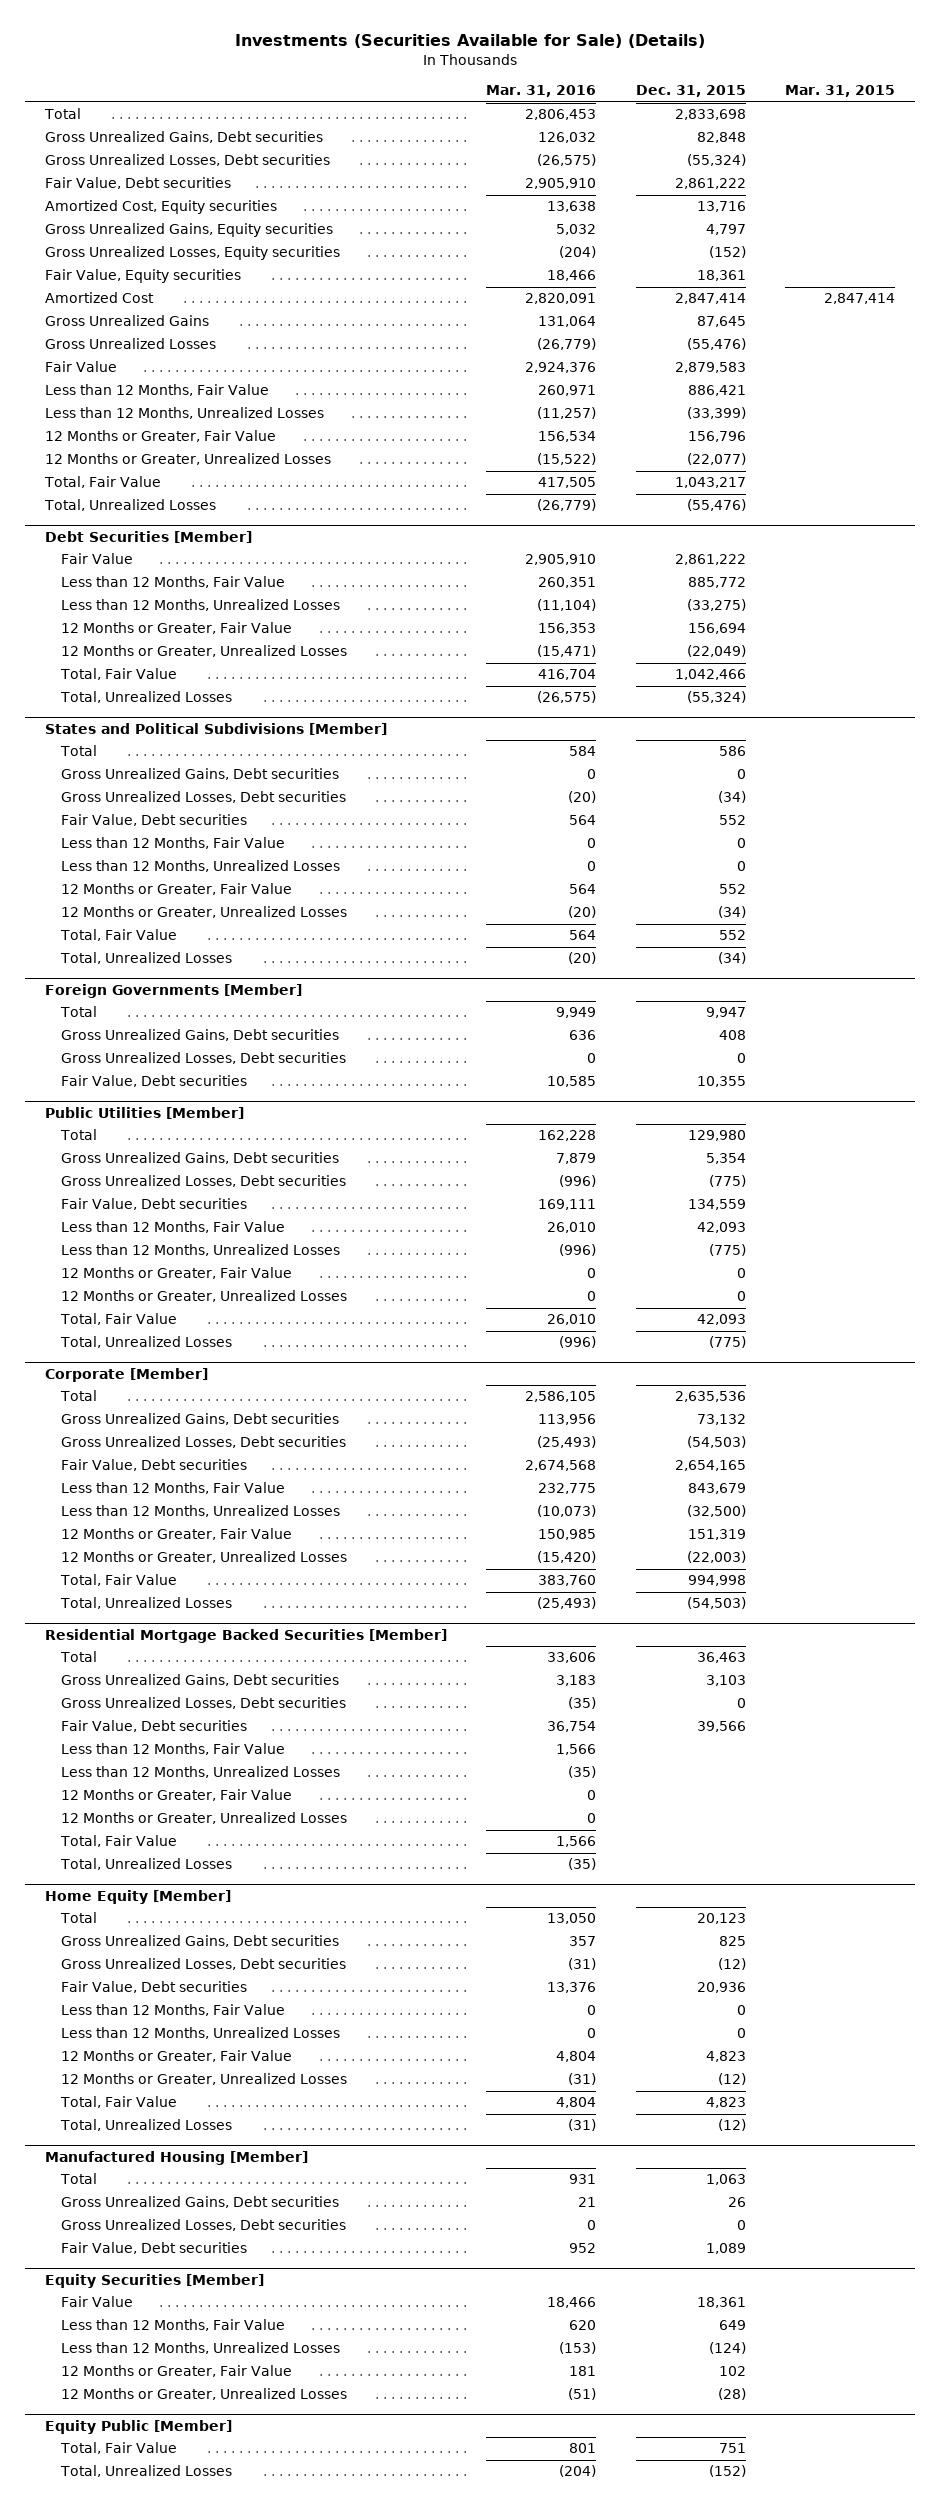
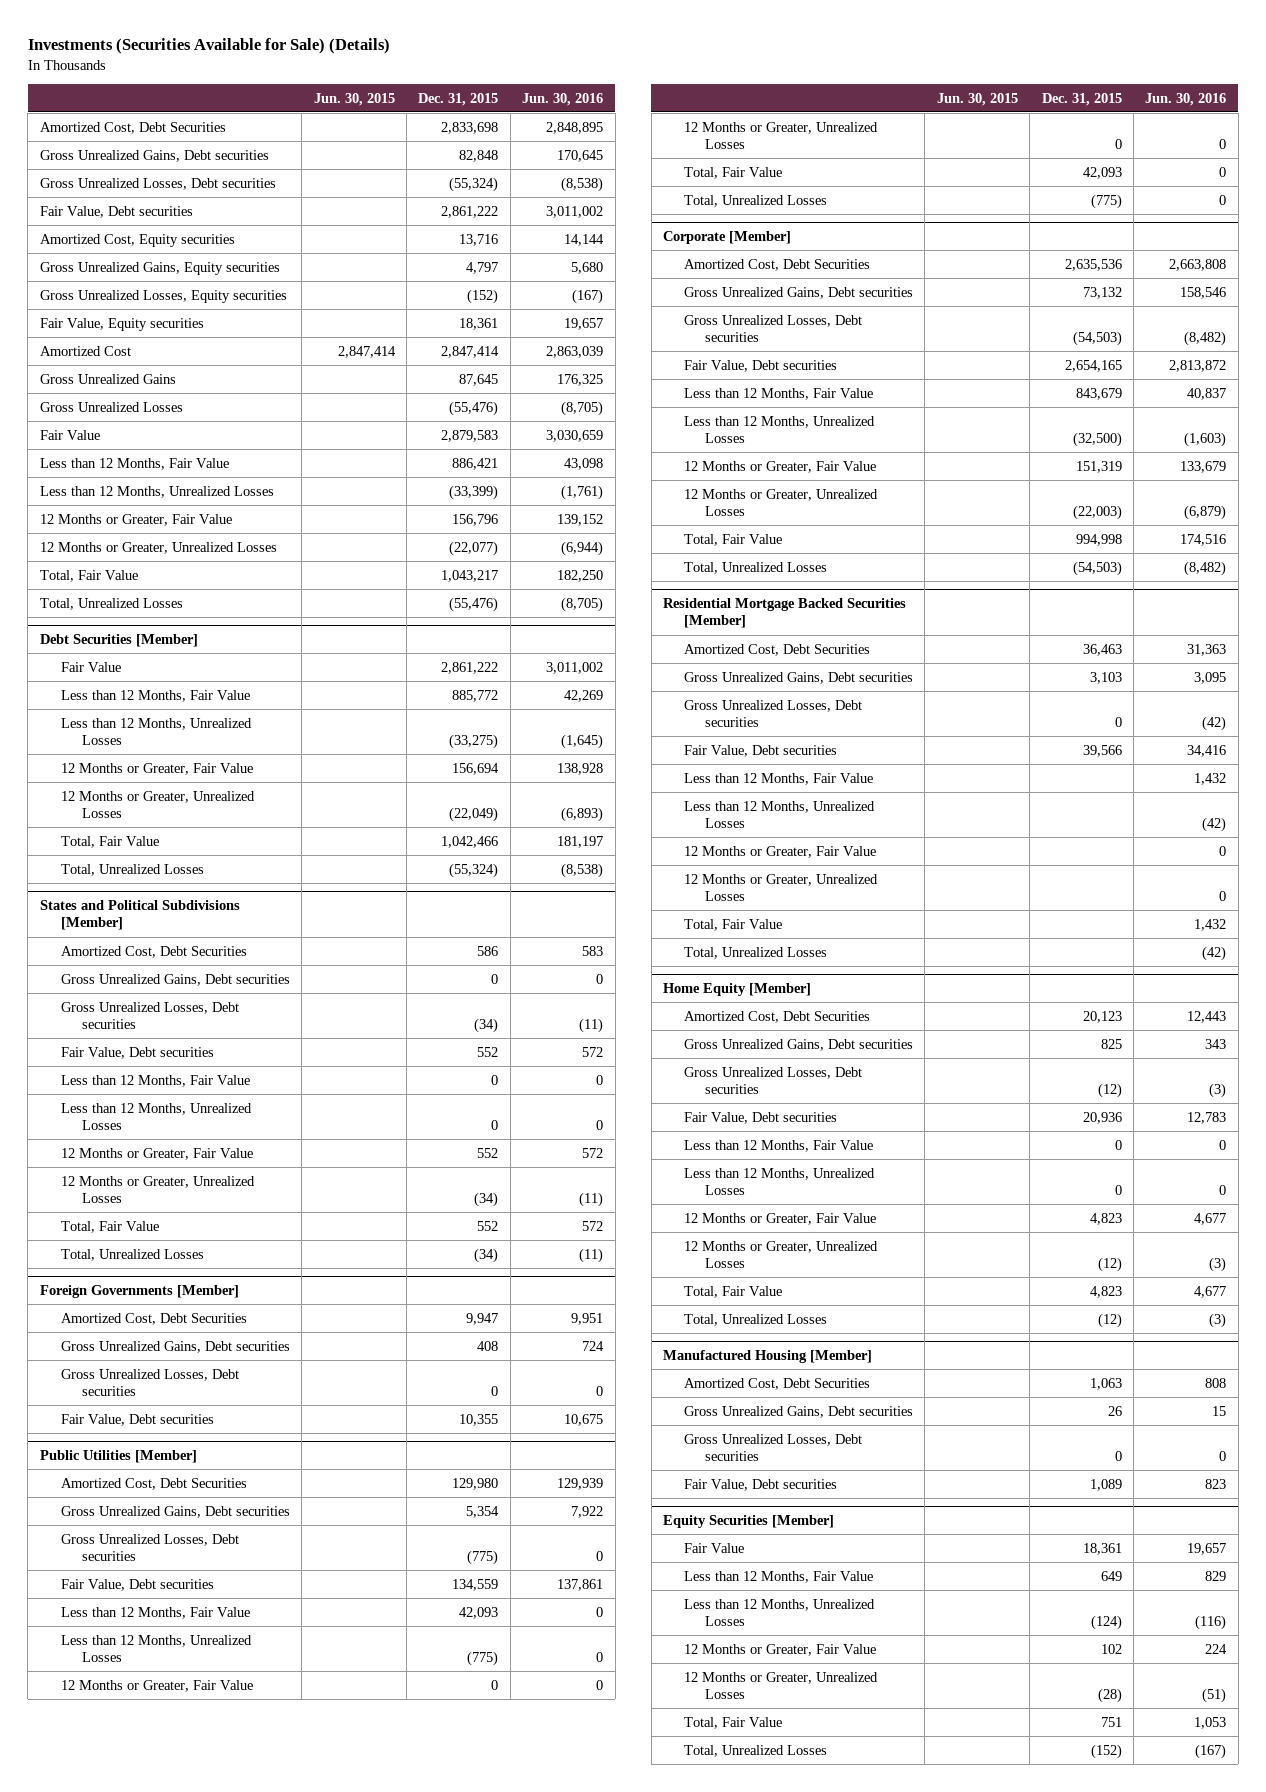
[486,85,597,98] Mar. 31, 2016 -> none
[785,85,896,98] Mar. 31, 2015 -> none
none -> [313,92,395,106] Jun. 30, 2015
none -> [522,92,604,106] Jun. 30, 2016
[43,108,81,120] Total -> [39,121,226,134] Amortized Cost, Debt Securities
[59,745,97,757] Total -> [60,945,247,958] Amortized Cost, Debt Securities
[59,1006,97,1018] Total -> [60,1312,247,1325] Amortized Cost, Debt Securities
[59,1129,97,1141] Total -> [60,1477,247,1490] Amortized Cost, Debt Securities
[59,1390,97,1402] Total -> [683,258,870,271] Amortized Cost, Debt Securities
[59,1651,97,1663] Total -> [683,643,870,656] Amortized Cost, Debt Securities
[59,1912,97,1924] Total -> [683,1010,870,1023] Amortized Cost, Debt Securities
[59,2173,97,2185] Total -> [683,1377,870,1390] Amortized Cost, Debt Securities
[44,2420,232,2435] Equity Public [Member] -> none

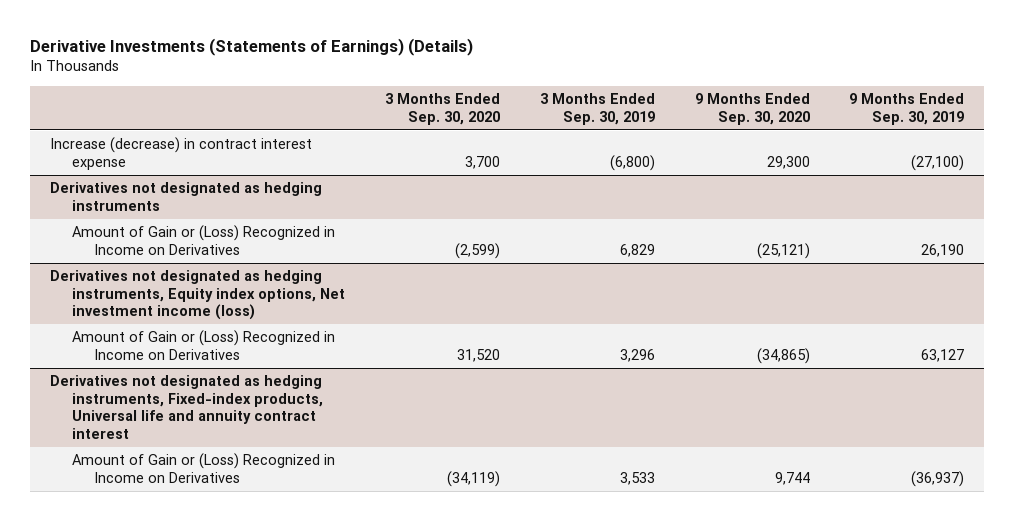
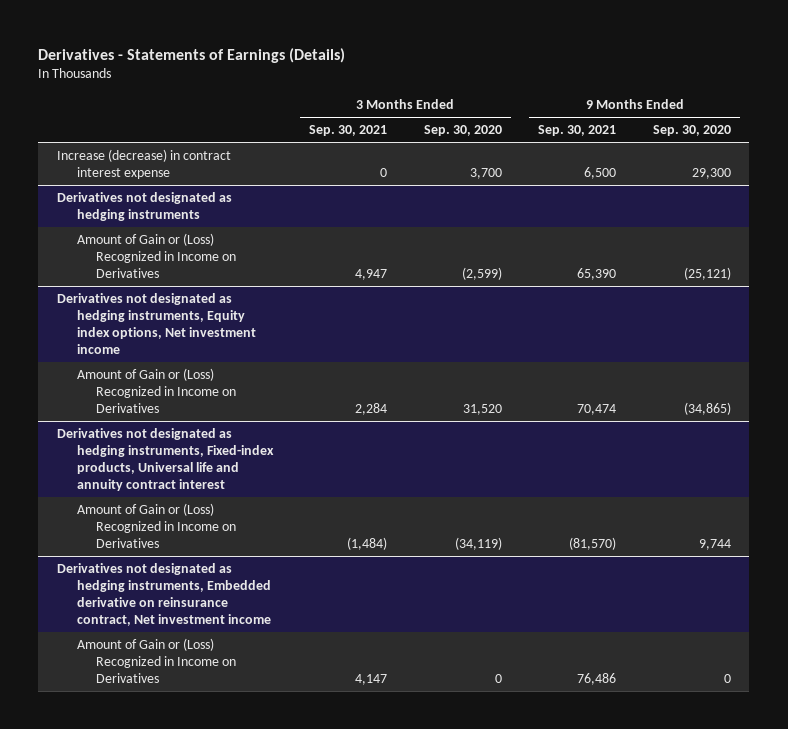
[29,38,473,57] Derivative Investments (Statements of Earnings) (Details) -> [38,47,346,63] Derivatives - Statements of Earnings (Details)
[539,92,655,125] 3 Months Ended Sep. 30, 2019 -> none
[849,92,965,125] 9 Months Ended Sep. 30, 2019 -> none
none -> [309,125,388,137] Sep. 30, 2021
none -> [538,125,617,137] Sep. 30, 2021
[49,270,345,321] Derivatives not designated as hedging instruments, Equity index options, Net investment income (loss) -> [56,292,256,354] Derivatives not designated as hedging instruments, Equity index options, Net investment income
none -> [56,562,271,626] Derivatives not designated as hedging instruments, Embedded derivative on reinsurance contract, Net investment income
none -> [76,637,237,683] Amount of Gain or (Loss) Recognized in Income on Derivatives

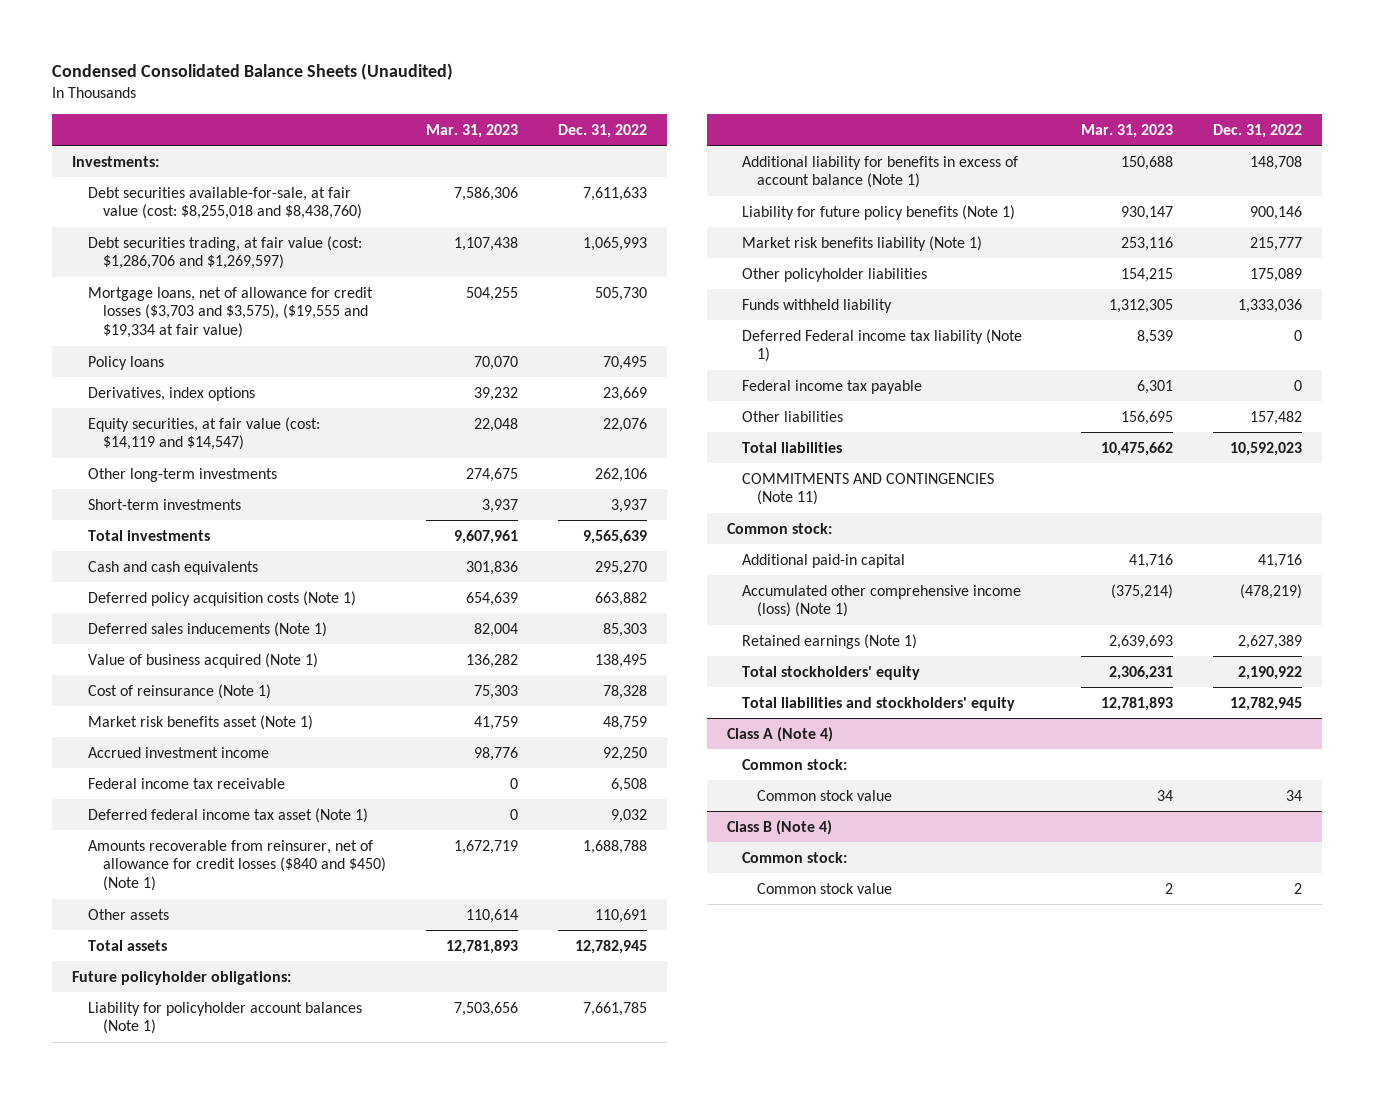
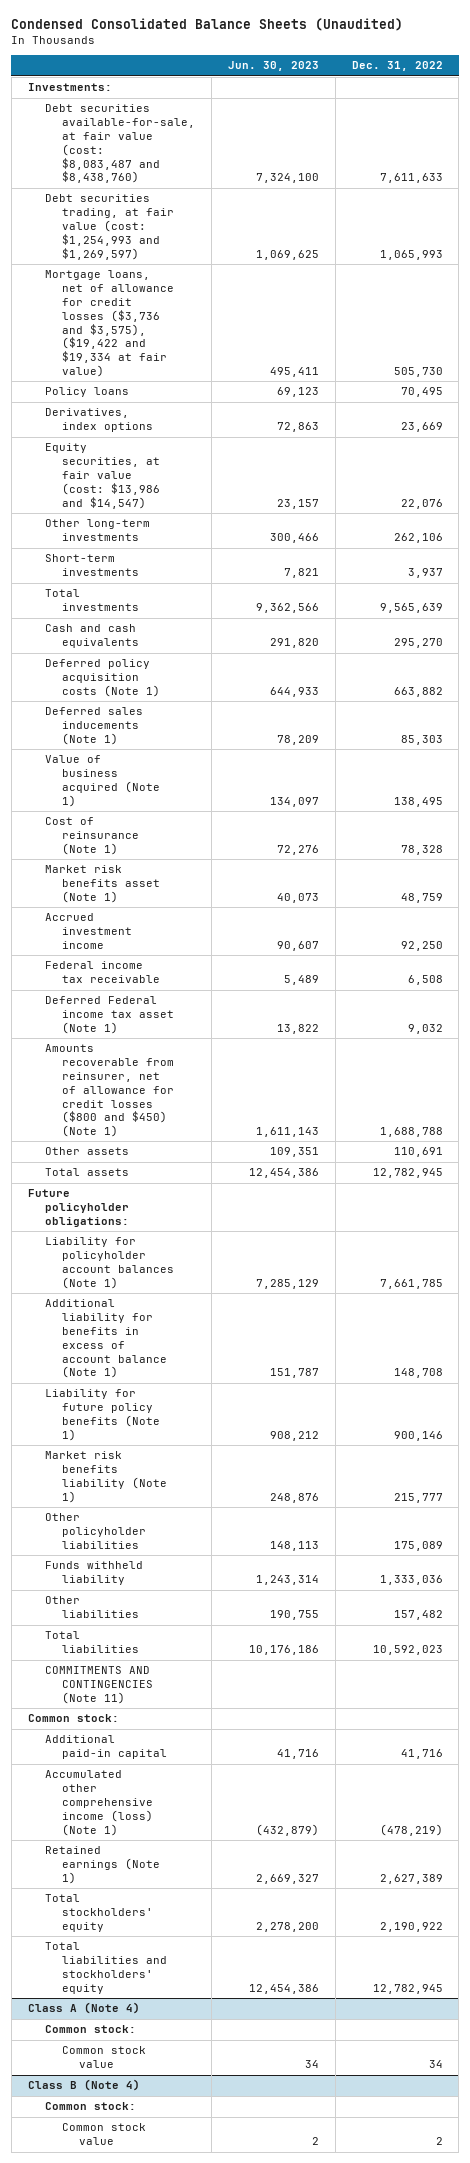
[426,123,519,138] Mar. 31, 2023 -> none
none -> [227,61,319,72] Jun. 30, 2023
[87,186,362,220] Debt securities available-for-sale, at fair value (cost: $8,255,018 and $8,438,760) -> [44,104,196,184] Debt securities available-for-sale, at fair value (cost: $8,083,487 and $8,438,760)
[87,235,362,270] Debt securities trading, at fair value (cost: $1,286,706 and $1,269,597) -> [44,194,175,260] Debt securities trading, at fair value (cost: $1,254,993 and $1,269,597)
[87,286,373,339] Mortgage loans, net of allowance for credit losses ($3,703 and $3,575), ($19,555 and $19,334 at fair value) -> [44,270,175,377] Mortgage loans, net of allowance for credit losses ($3,736 and $3,575), ($19,422 and $19,334 at fair value)
[87,416,320,451] Equity securities, at fair value (cost: $14,119 and $14,547) -> [44,443,161,509] Equity securities, at fair value (cost: $13,986 and $14,547)
[87,807,368,823] Deferred federal income tax asset (Note 1) -> [44,996,175,1034] Deferred Federal income tax asset (Note 1)
[87,839,386,892] Amounts recoverable from reinsurer, net of allowance for credit losses ($840 and $450) (Note 1) -> [44,1044,175,1138] Amounts recoverable from reinsurer, net of allowance for credit losses ($800 and $450) (Note 1)
[742,328,1023,363] Deferred Federal income tax liability (Note 1) -> none
[742,379,923,394] Federal income tax payable -> none

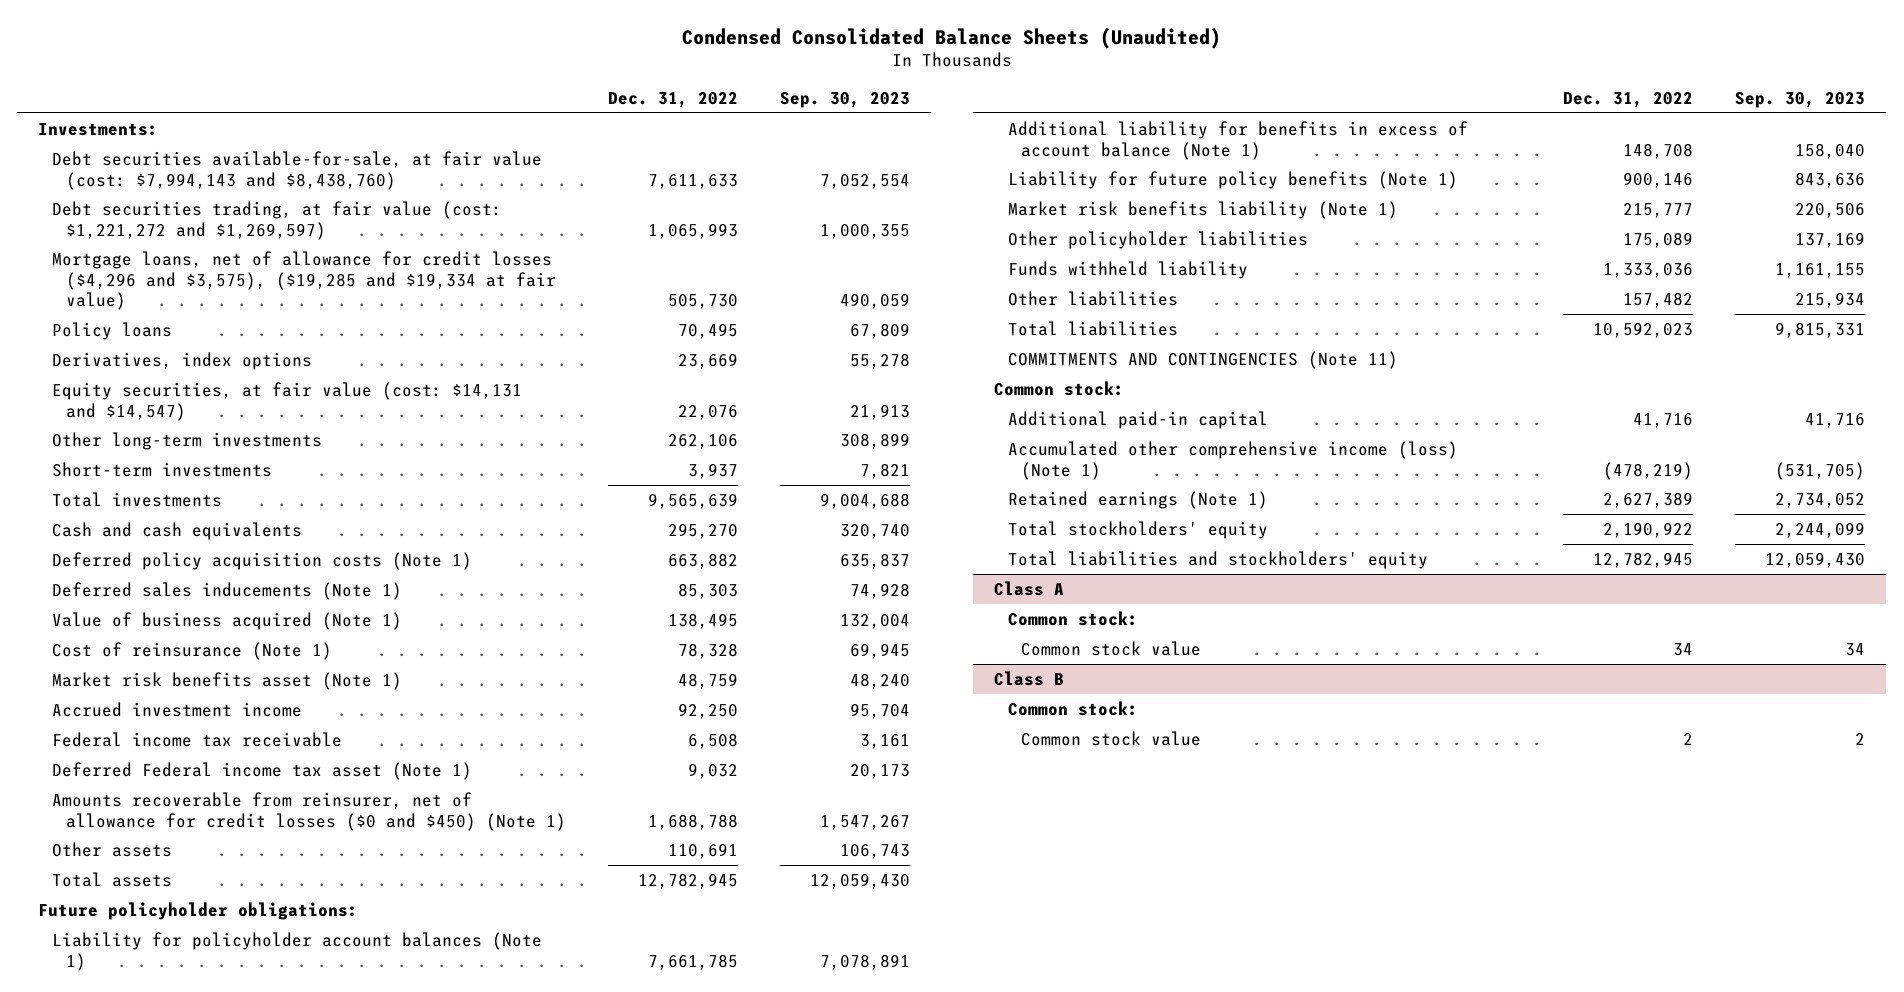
[227,61,319,72] Jun. 30, 2023 -> none
none -> [779,91,910,108] Sep. 30, 2023
[44,104,196,184] Debt securities available-for-sale, at fair value (cost: $8,083,487 and $8,438,760) -> [52,150,543,190] Debt securities available-for-sale, at fair value (cost: $7,994,143 and $8,438,760)
[44,194,175,260] Debt securities trading, at fair value (cost: $1,254,993 and $1,269,597) -> [52,200,503,240] Debt securities trading, at fair value (cost: $1,221,272 and $1,269,597)
[44,270,175,377] Mortgage loans, net of allowance for credit losses ($3,736 and $3,575), ($19,422 and $19,334 at fair value) -> [52,250,556,311] Mortgage loans, net of allowance for credit losses ($4,296 and $3,575), ($19,285 and $19,334 at fair value)
[44,443,161,509] Equity securities, at fair value (cost: $13,986 and $14,547) -> [52,381,523,421] Equity securities, at fair value (cost: $14,131 and $14,547)
[44,1044,175,1138] Amounts recoverable from reinsurer, net of allowance for credit losses ($800 and $450) (Note 1) -> [52,791,566,831] Amounts recoverable from reinsurer, net of allowance for credit losses ($0 and $450) (Note 1)
[27,2002,140,2015] Class A (Note 4) -> [994,580,1065,596] Class A
[27,2079,140,2092] Class B (Note 4) -> [994,670,1065,686] Class B

